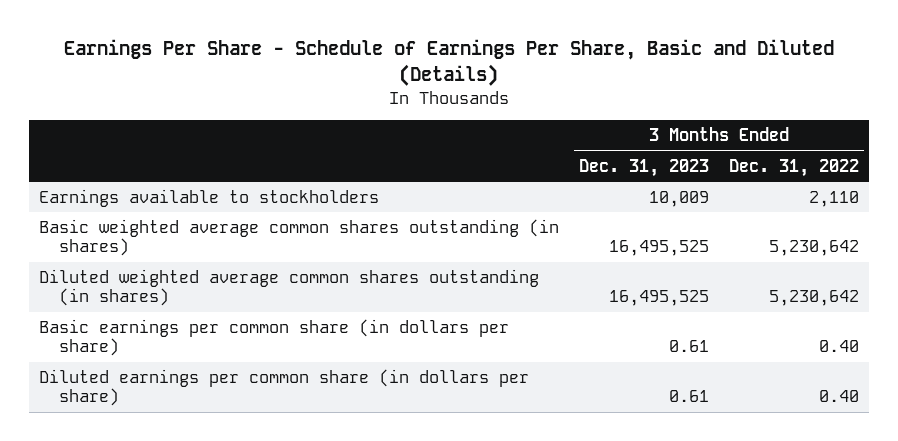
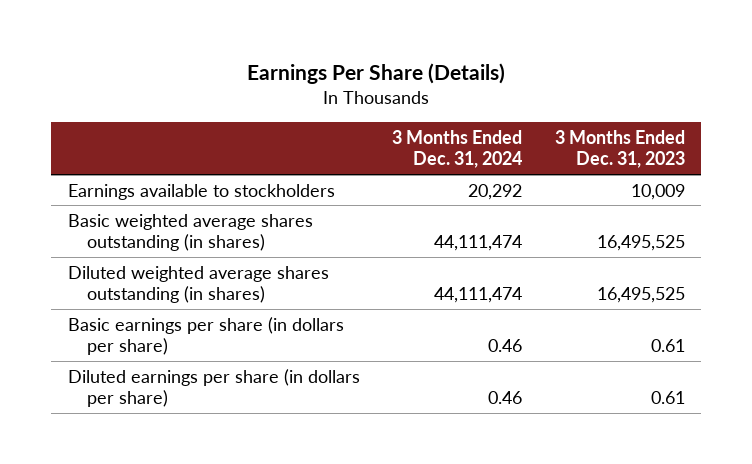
[64,39,835,87] Earnings Per Share - Schedule of Earnings Per Share, Basic and Diluted (Details) -> [247,62,506,84] Earnings Per Share (Details)
[729,158,860,177] Dec. 31, 2022 -> none
none -> [392,129,523,169] 3 Months Ended Dec. 31, 2024
[39,219,560,257] Basic weighted average common shares outstanding (in shares) -> [67,213,313,252] Basic weighted average shares outstanding (in shares)
[39,269,540,307] Diluted weighted average common shares outstanding (in shares) -> [67,265,329,304] Diluted weighted average shares outstanding (in shares)
[39,319,510,357] Basic earnings per common share (in dollars per share) -> [67,316,344,356] Basic earnings per share (in dollars per share)
[39,369,530,407] Diluted earnings per common share (in dollars per share) -> [67,368,360,408] Diluted earnings per share (in dollars per share)

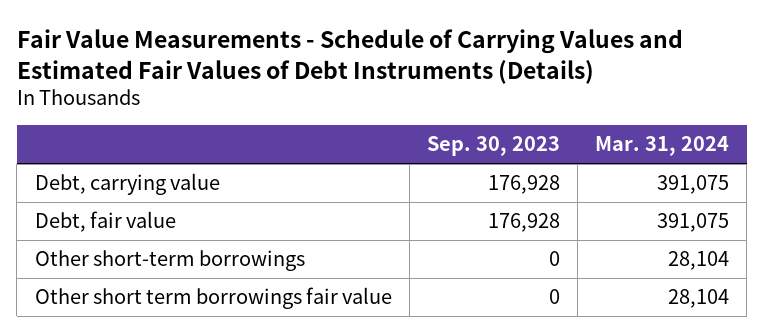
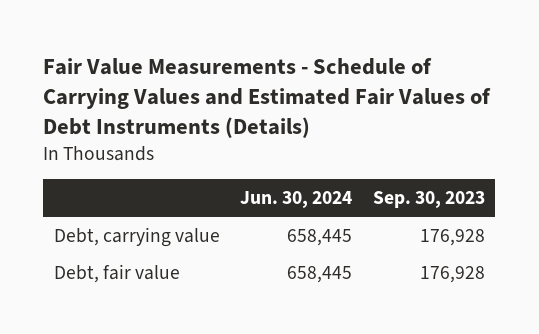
[595,136,730,157] Mar. 31, 2024 -> none
none -> [240,191,353,209] Jun. 30, 2024
[34,250,305,272] Other short-term borrowings -> none
[34,287,392,310] Other short term borrowings fair value -> none

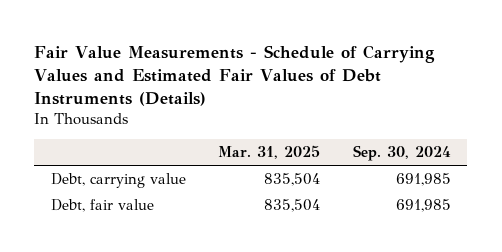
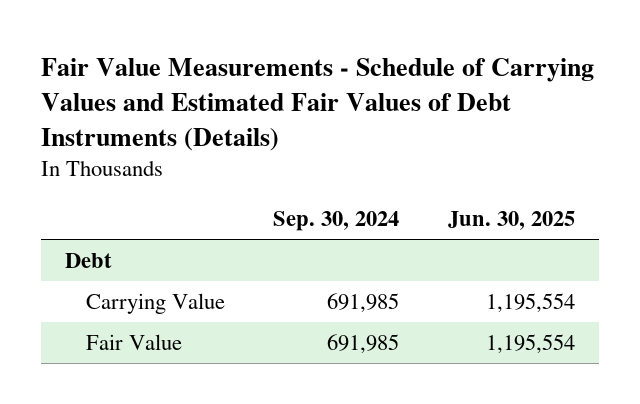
[218,145,321,160] Mar. 31, 2025 -> none
none -> [447,211,575,231] Jun. 30, 2025
none -> [65,252,113,268] Debt
[50,173,186,189] Debt, carrying value -> [86,292,226,314] Carrying Value
[50,199,154,213] Debt, fair value -> [86,333,183,350] Fair Value

